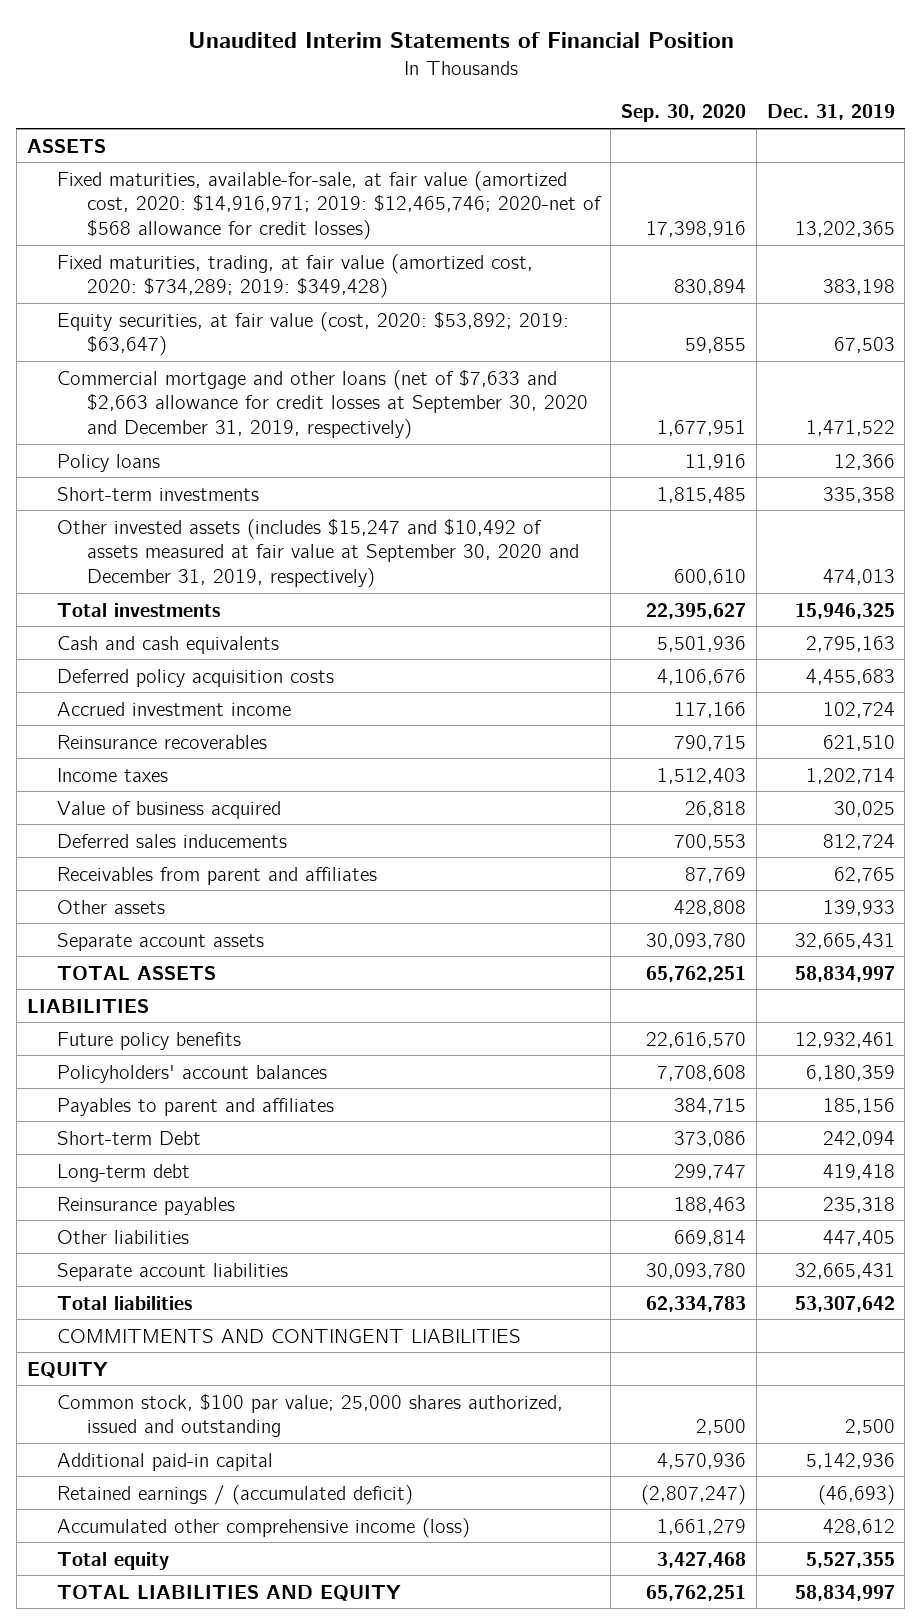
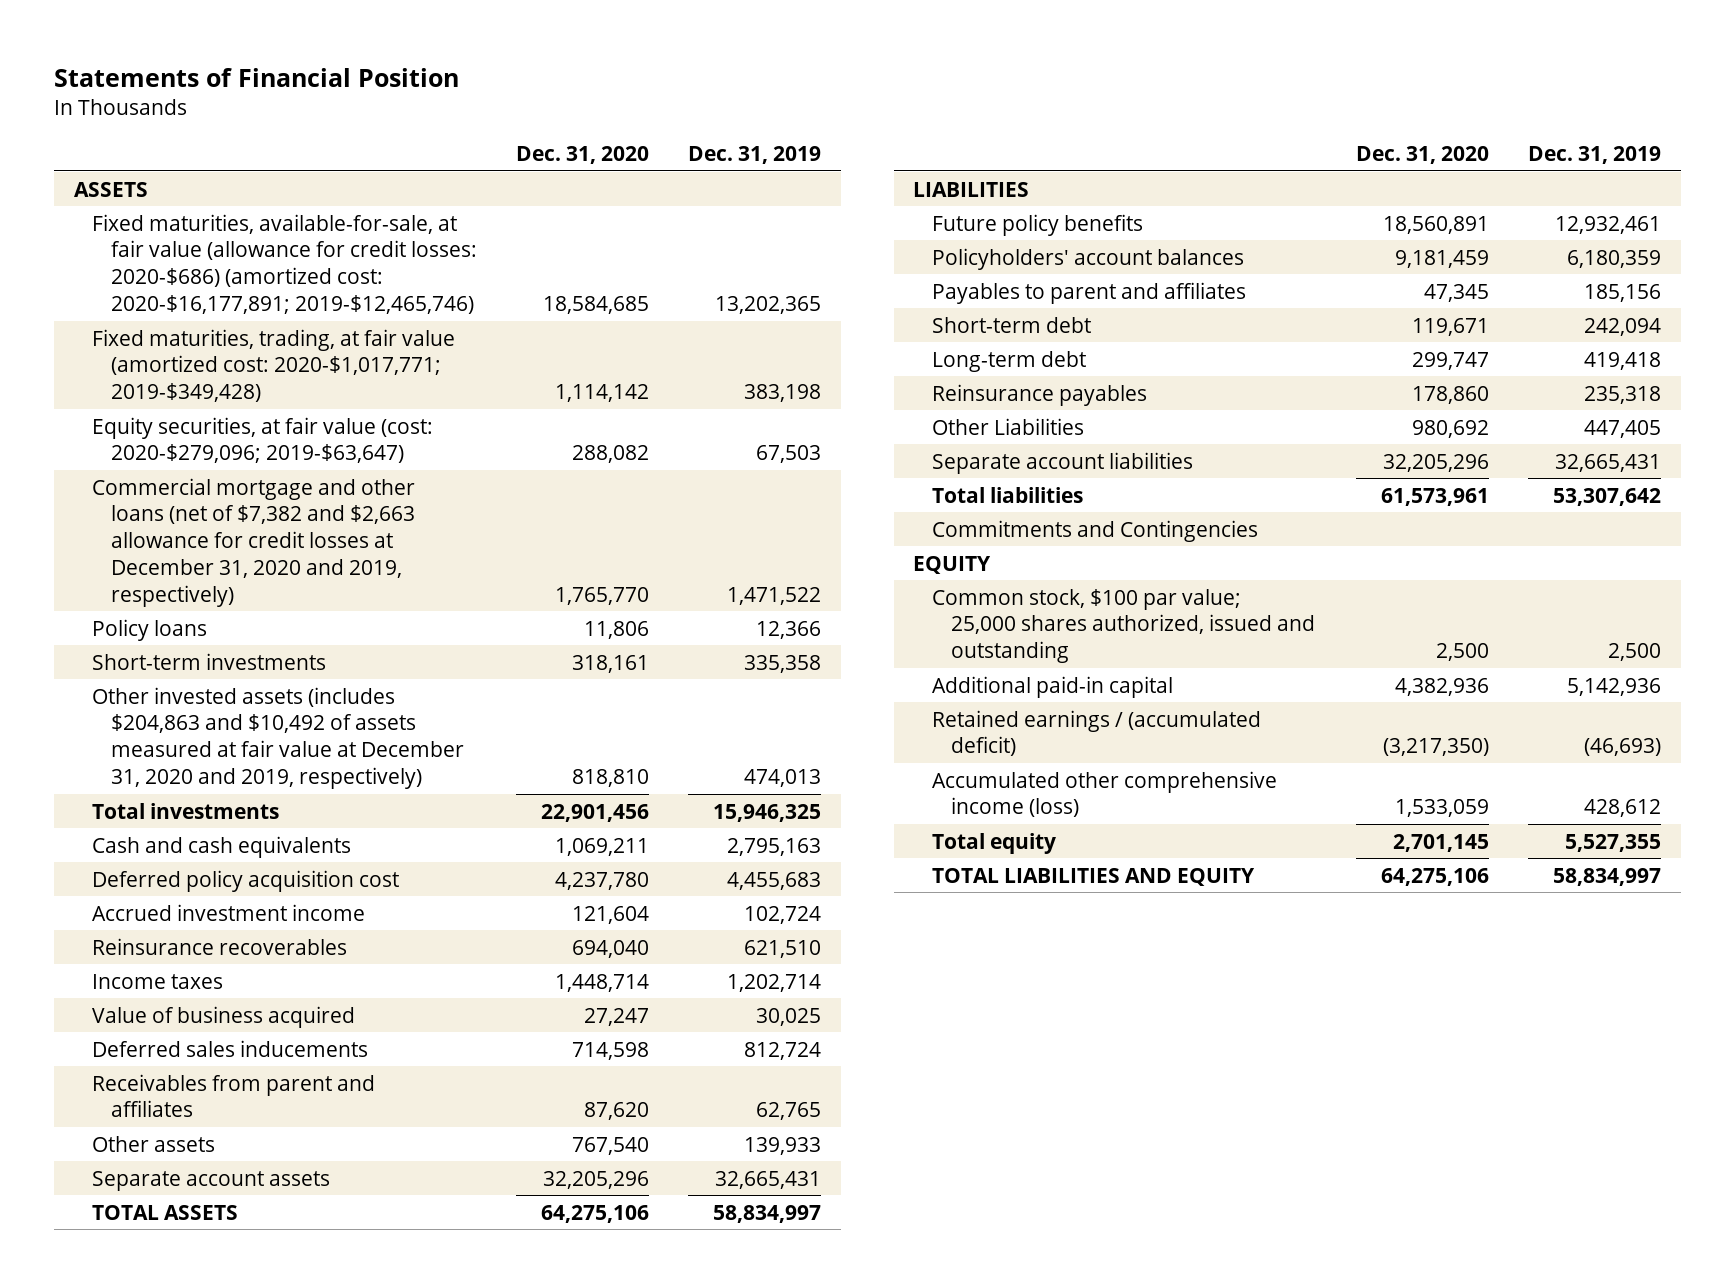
[187,31,734,48] Unaudited Interim Statements of Financial Position -> [53,67,459,87] Statements of Financial Position
[620,104,746,123] Sep. 30, 2020 -> none
none -> [516,146,650,165] Dec. 31, 2020
[56,170,603,240] Fixed maturities, available-for-sale, at fair value (amortized cost, 2020: $14,916,971; 2019: $12,465,746; 2020-net of $568 allowance for credit losses) -> [92,213,478,314] Fixed maturities, available-for-sale, at fair value (allowance for credit losses: 2020-$686) (amortized cost: 2020-$16,177,891; 2019-$12,465,746)
[56,253,533,299] Fixed maturities, trading, at fair value (amortized cost, 2020: $734,289; 2019: $349,428) -> [92,328,456,403] Fixed maturities, trading, at fair value (amortized cost: 2020-$1,017,771; 2019-$349,428)
[56,311,569,357] Equity securities, at fair value (cost, 2020: $53,892; 2019: $63,647) -> [92,416,434,464] Equity securities, at fair value (cost: 2020-$279,096; 2019-$63,647)
[56,369,589,439] Commercial mortgage and other loans (net of $7,633 and $2,663 allowance for credit losses at September 30, 2020 and December 31, 2019, respectively) -> [92,477,416,607] Commercial mortgage and other loans (net of $7,382 and $2,663 allowance for credit losses at December 31, 2020 and 2019, respectively)
[56,518,580,588] Other invested assets (includes $15,247 and $10,492 of assets measured at fair value at September 30, 2020 and December 31, 2019, respectively) -> [92,686,465,789] Other invested assets (includes $204,863 and $10,492 of assets measured at fair value at December 31, 2020 and 2019, respectively)
[56,668,334,687] Deferred policy acquisition costs -> [92,869,400,892] Deferred policy acquisition cost
[56,1130,201,1145] Short-term Debt -> [931,316,1091,333] Short-term debt
[56,1229,189,1244] Other liabilities -> [931,417,1084,435] Other Liabilities
[56,1328,521,1343] COMMITMENTS AND CONTINGENT LIABILITIES -> [931,519,1258,542] Commitments and Contingencies

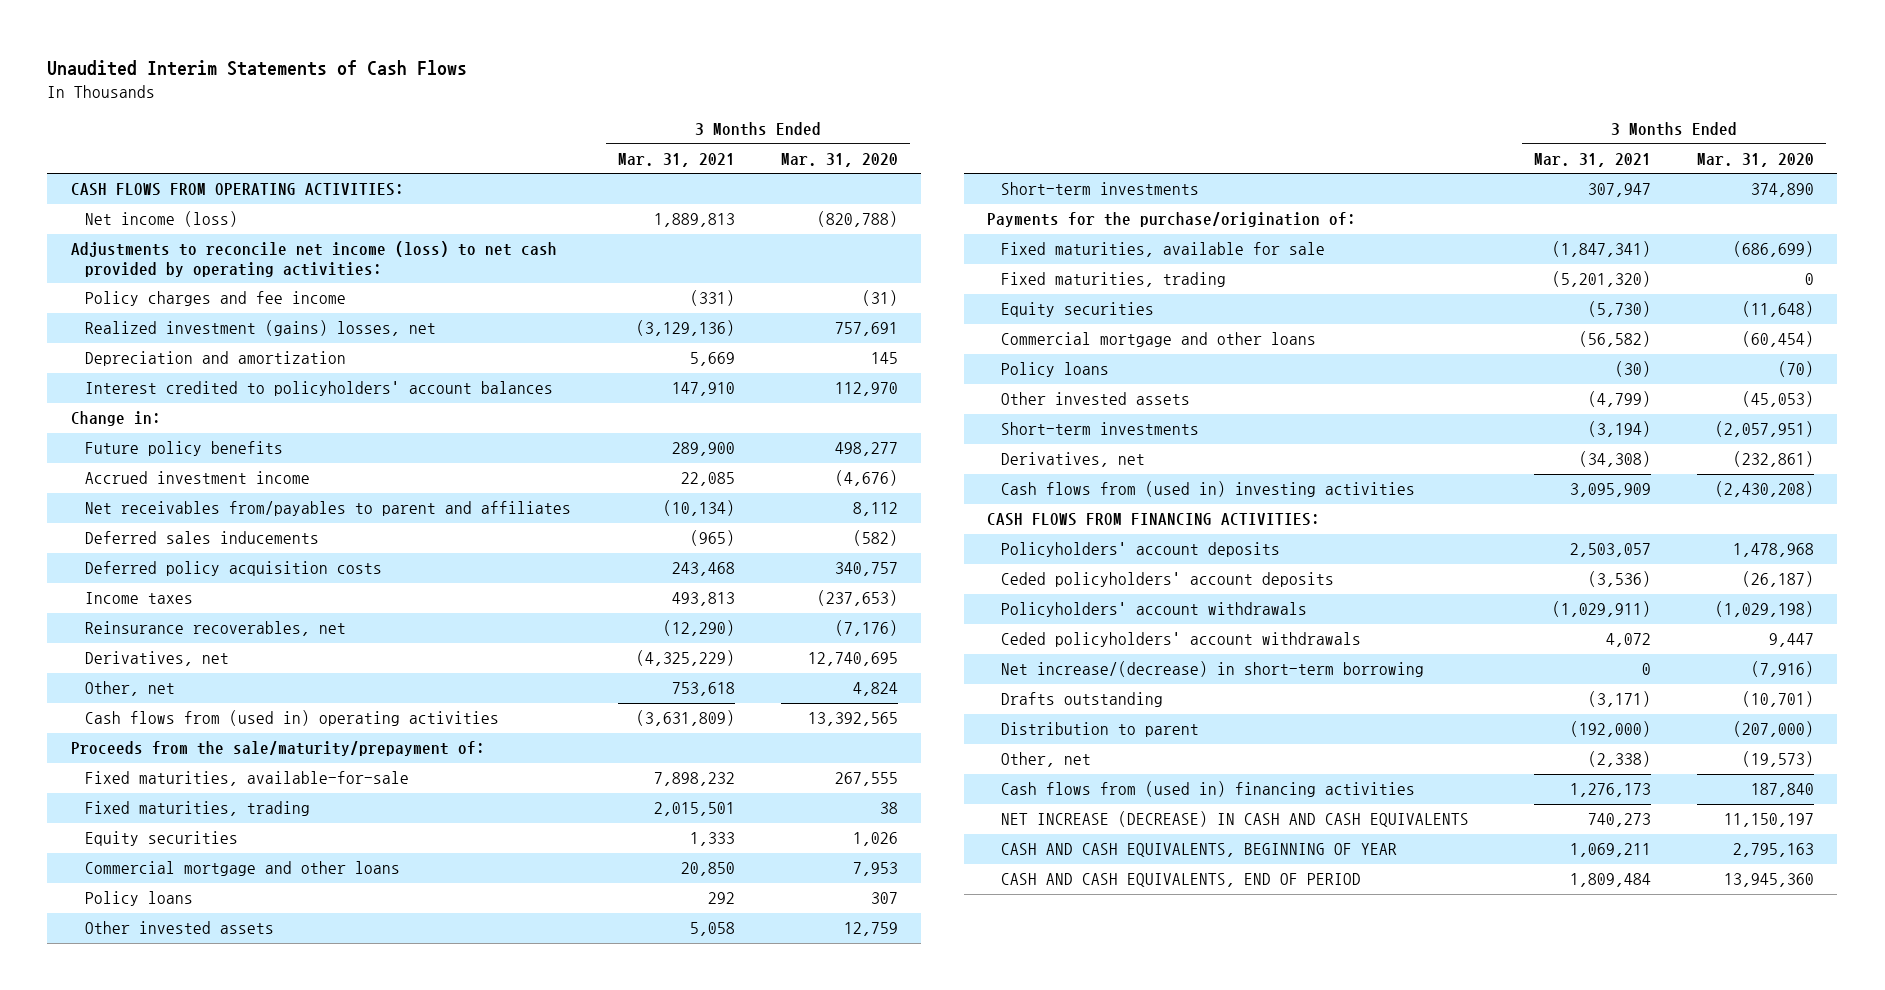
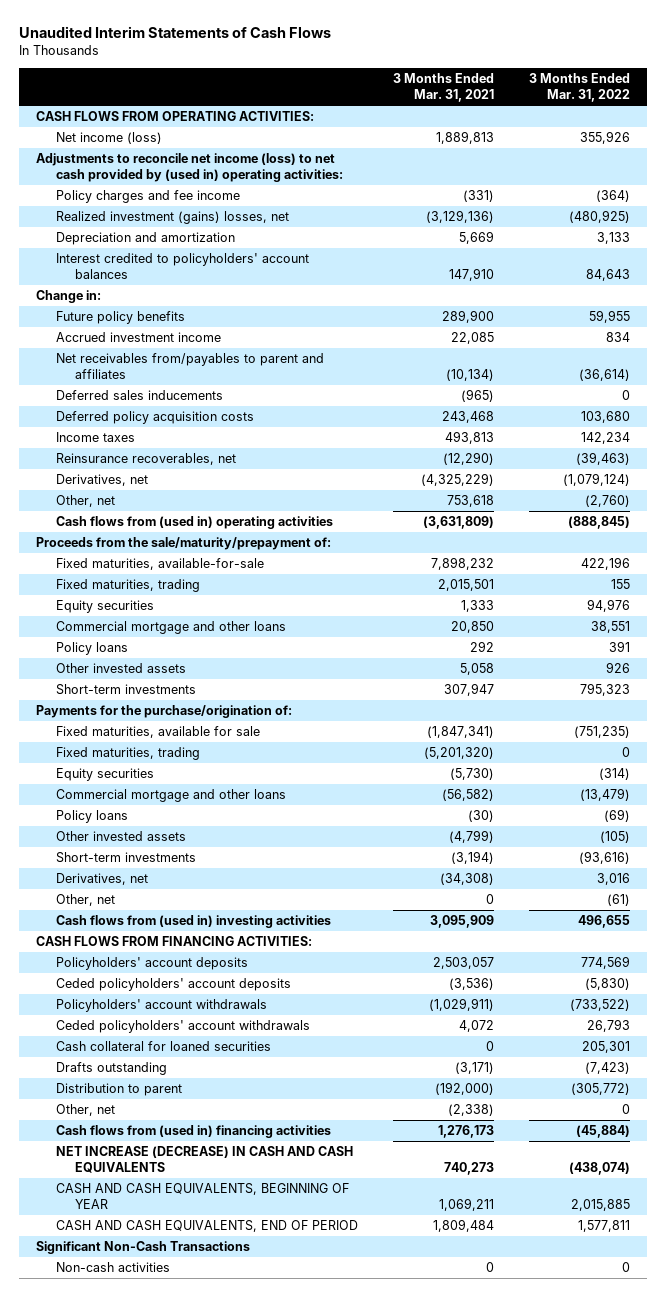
[781,152,899,167] Mar. 31, 2020 -> none
none -> [528,72,630,103] 3 Months Ended Mar. 31, 2022
[70,241,557,277] Adjustments to reconcile net income (loss) to net cash provided by operating activities: -> [36,153,343,183] Adjustments to reconcile net income (loss) to net cash provided by (used in) operating activities:
none -> [55,894,115,907] Other, net
[1001,661,1425,678] Net increase/(decrease) in short-term borrowing -> none
none -> [55,1041,271,1052] Cash collateral for loaned securities
none -> [36,1241,251,1255] Significant Non-Cash Transactions
none -> [55,1262,170,1273] Non-cash activities

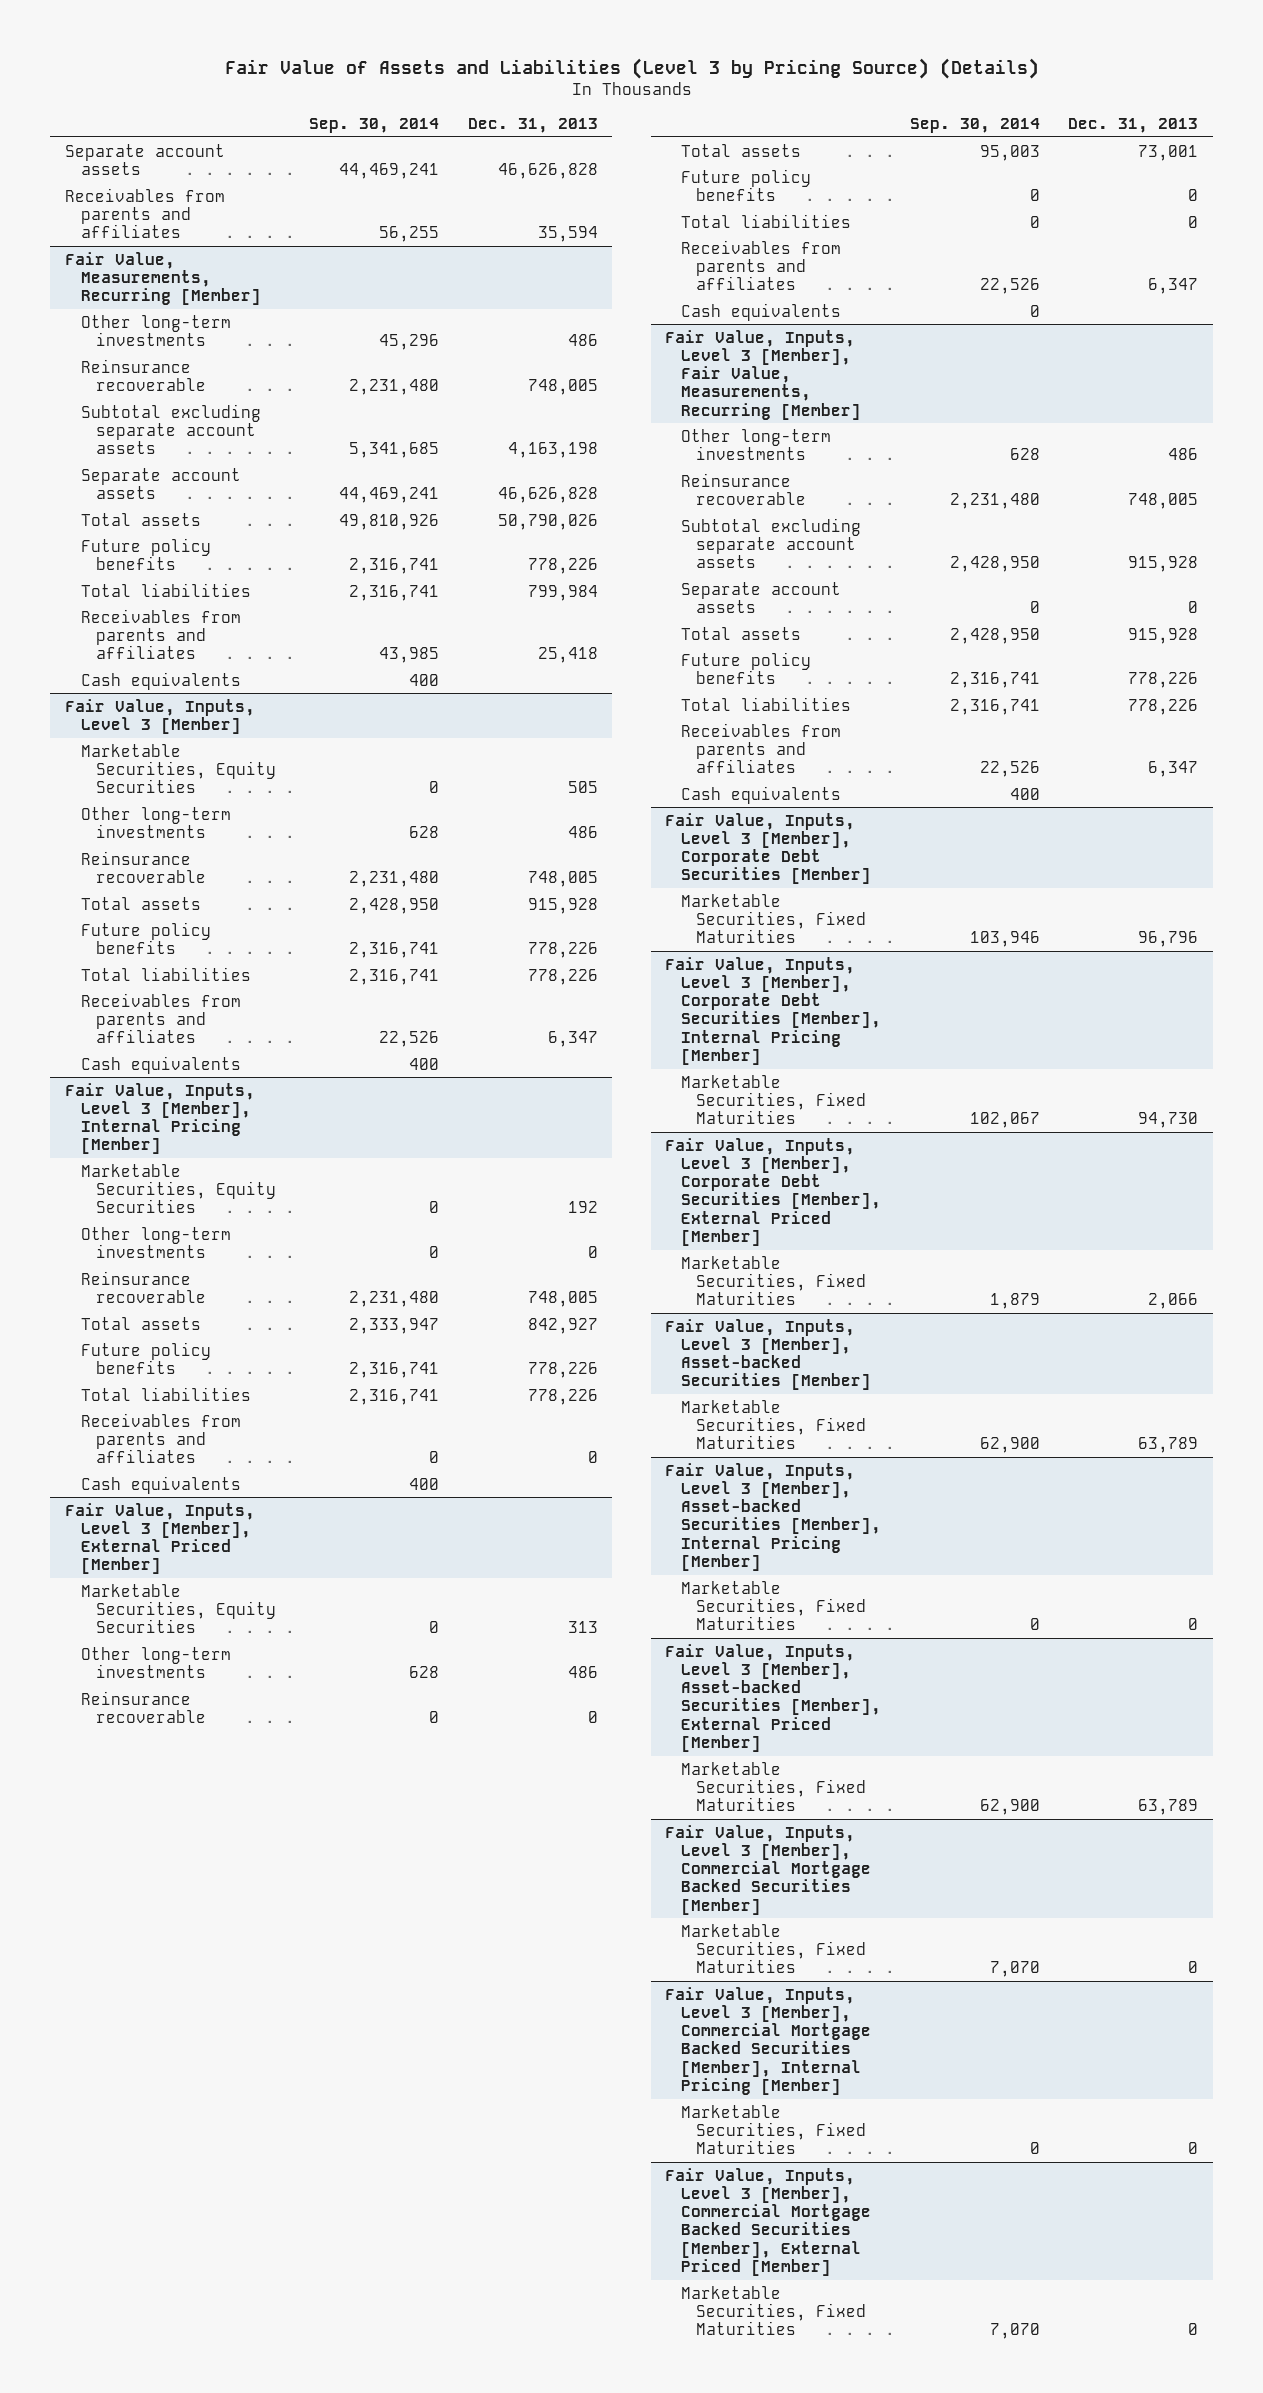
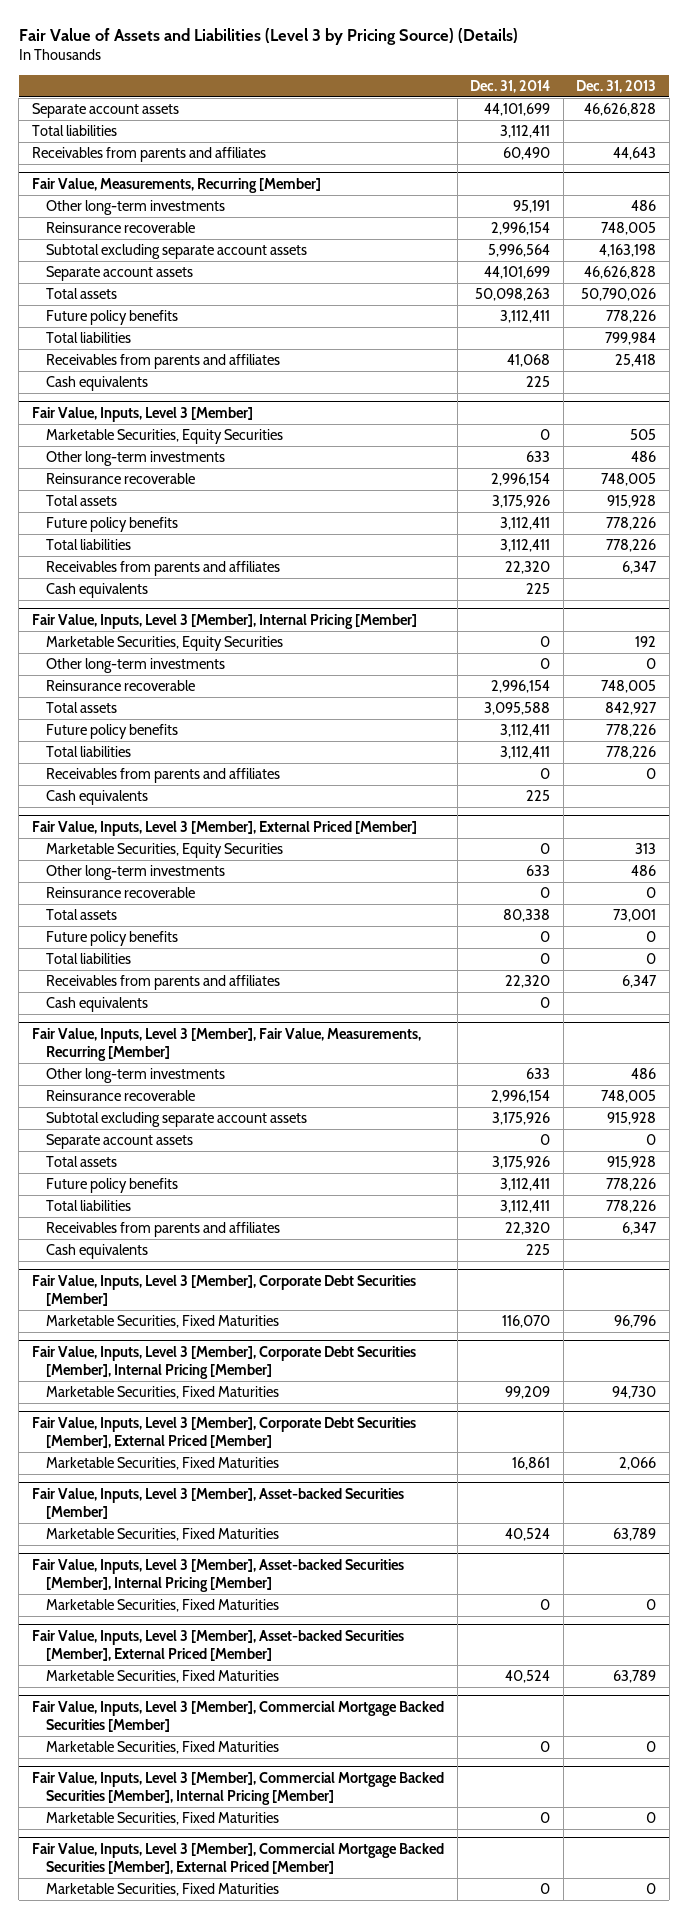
[309,118,440,134] Sep. 30, 2014 -> none
none -> [470,79,551,93] Dec. 31, 2014
none -> [32,124,118,136] Total liabilities
[537,226,598,243] 35,594 -> [613,146,657,160] 44,643

